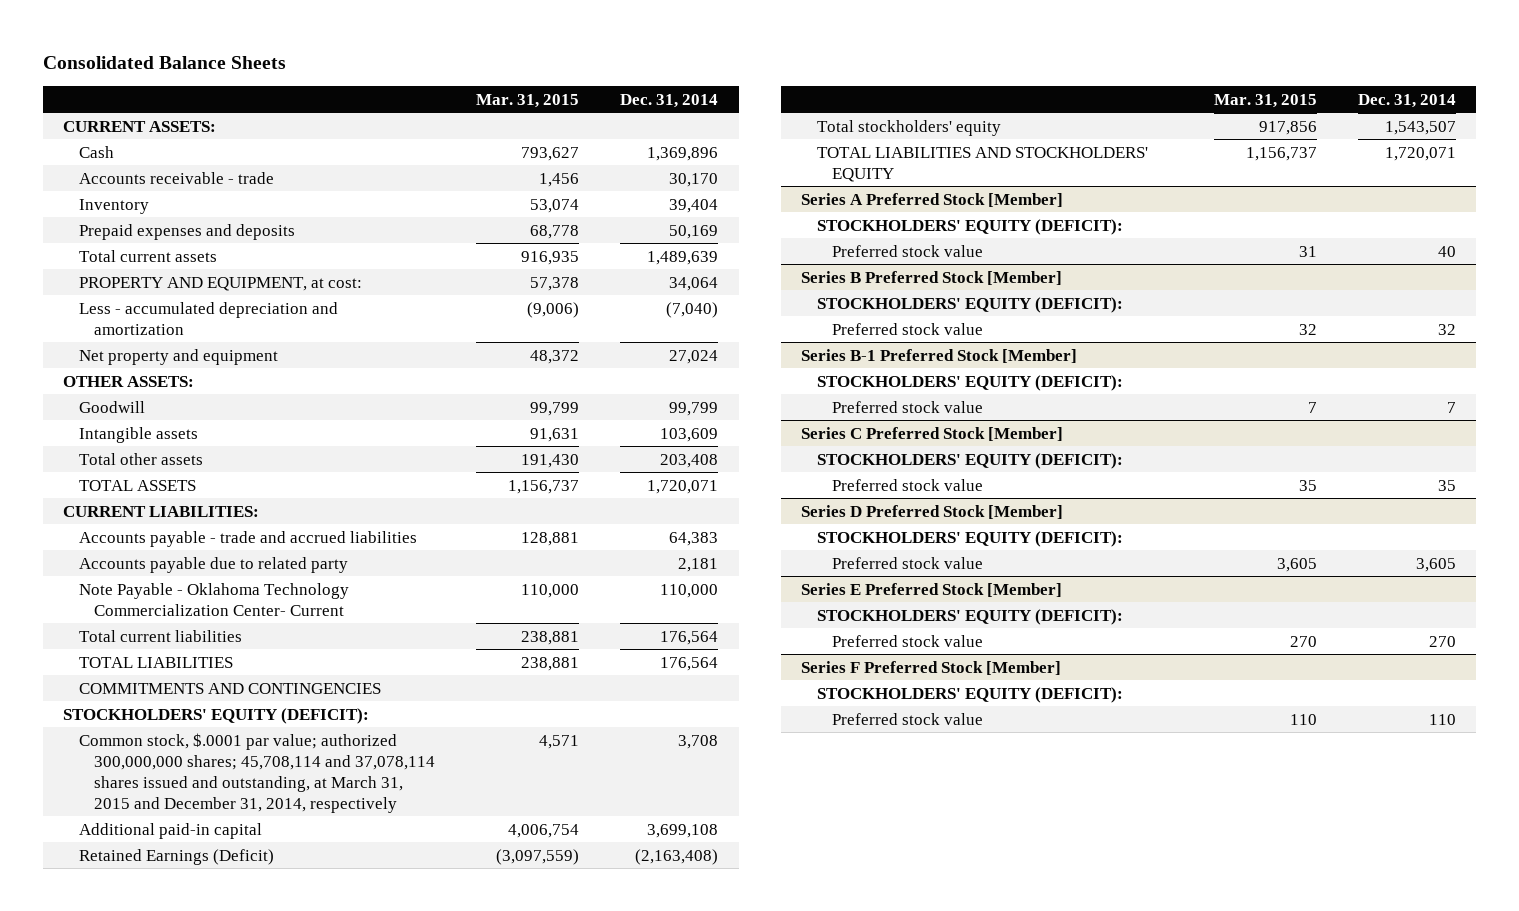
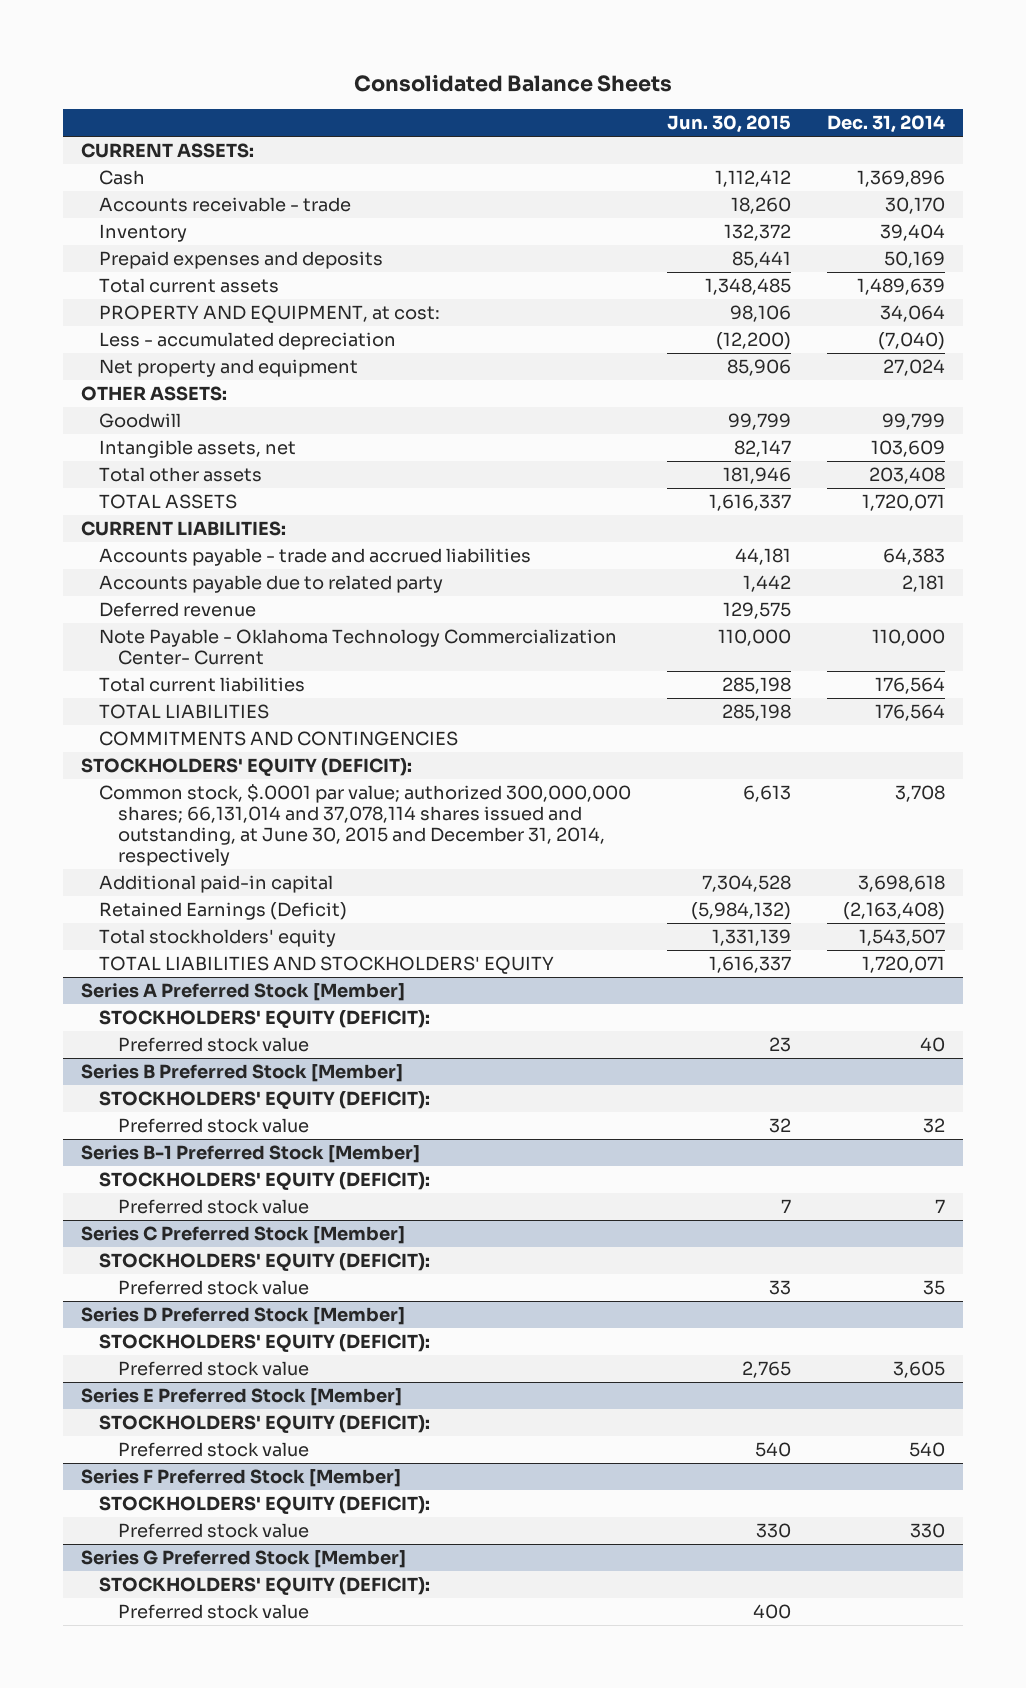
[476,93,580,108] Mar. 31, 2015 -> none
none -> [667,114,792,133] Jun. 30, 2015
[78,301,338,335] Less - accumulated depreciation and amortization -> [99,332,397,351] Less - accumulated depreciation
[78,426,198,443] Intangible assets -> [99,440,297,459] Intangible assets, net
none -> [99,602,257,618] Deferred revenue
[78,732,436,813] Common stock, $.0001 par value; authorized 300,000,000 shares; 45,708,114 and 37,078,114 shares issued and outstanding, at March 31, 2015 and December 31, 2014, respectively -> [99,784,632,867] Common stock, $.0001 par value; authorized 300,000,000 shares; 66,131,014 and 37,078,114 shares issued and outstanding, at June 30, 2015 and December 31, 2014, respectively
[647,823,719,838] 3,699,108 -> [858,875,946,893] 3,698,618
[1428,635,1456,647] 270 -> [909,1442,946,1458] 540
[1428,713,1456,725] 110 -> [910,1523,946,1539] 330
none -> [80,1550,406,1569] Series G Preferred Stock [Member]
none -> [99,1577,431,1596] STOCKHOLDERS' EQUITY (DEFICIT):
none -> [118,1604,310,1620] Preferred stock value

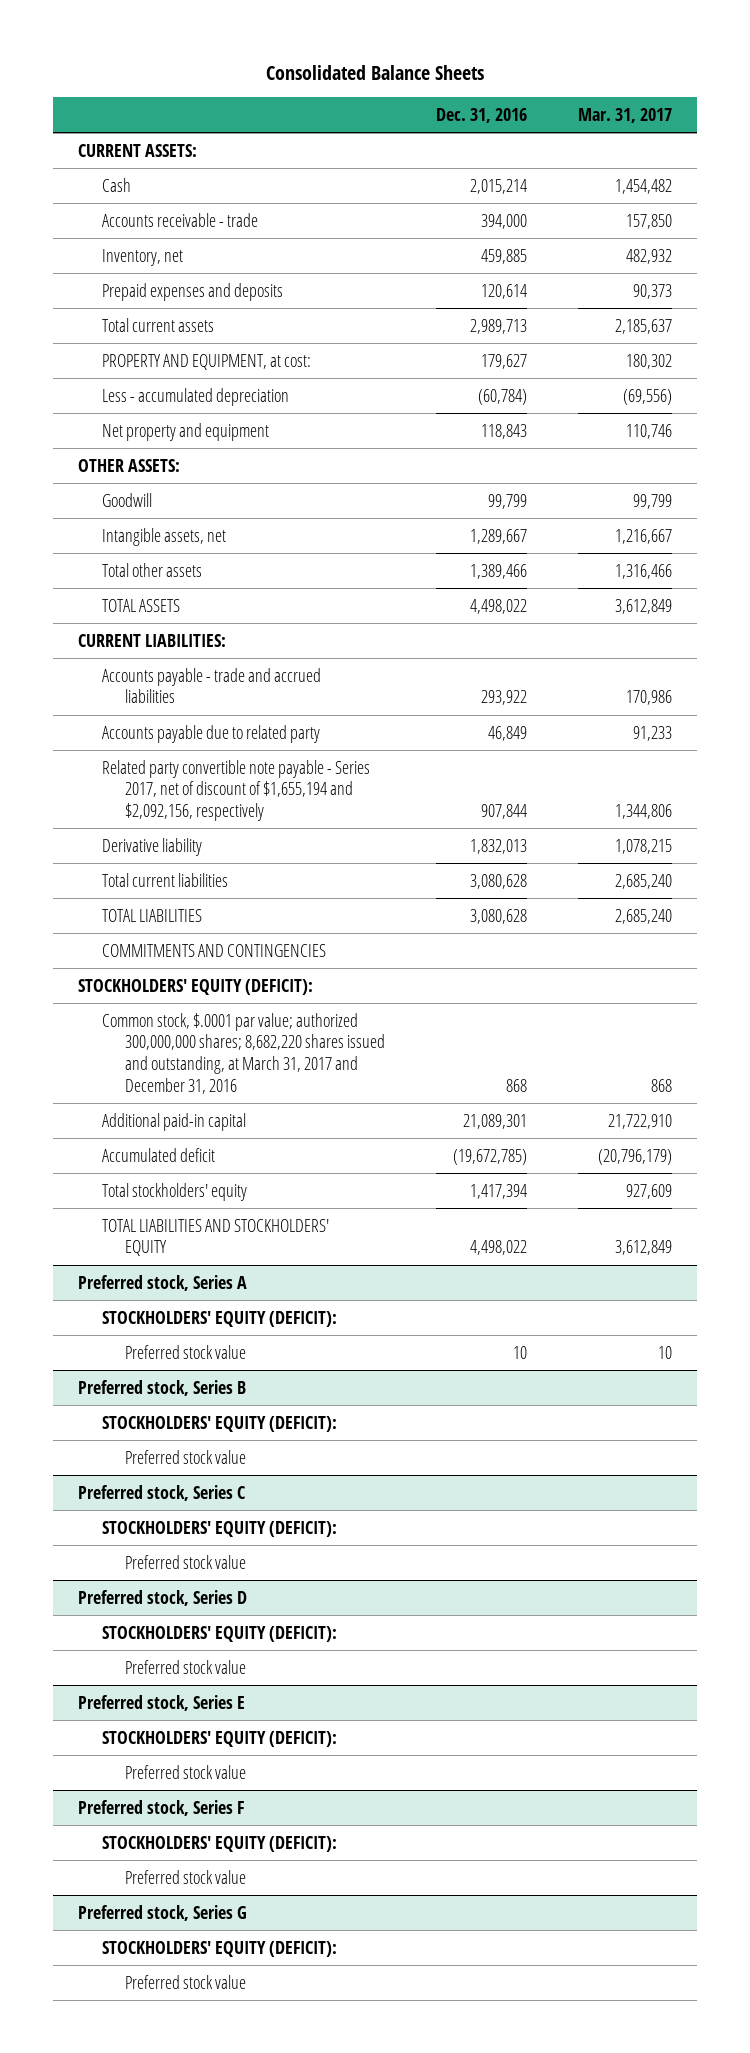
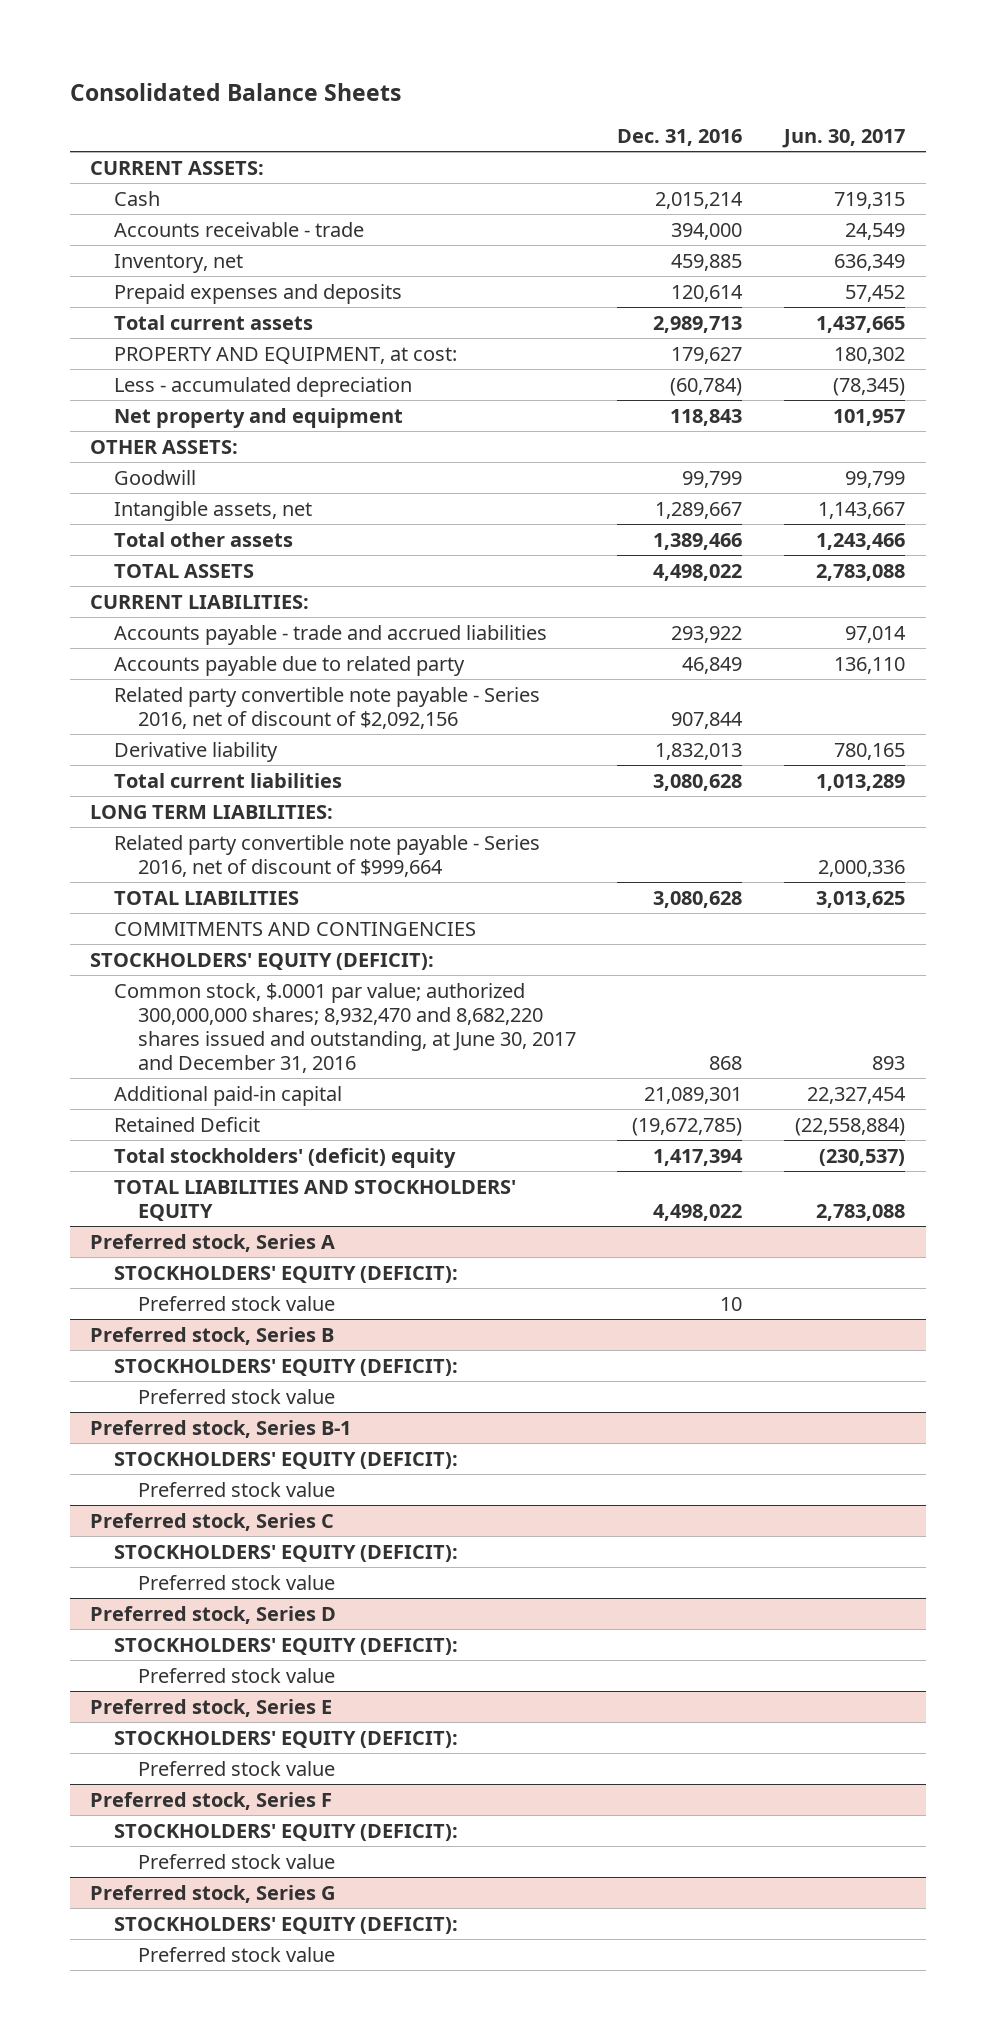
[577,107,672,123] Mar. 31, 2017 -> none
none -> [782,129,906,149] Jun. 30, 2017
[101,759,370,821] Related party convertible note payable - Series 2017, net of discount of $1,655,194 and $2,092,156, respectively -> [114,686,541,729] Related party convertible note payable - Series 2016, net of discount of $2,092,156
none -> [90,804,334,819] LONG TERM LIABILITIES:
none -> [114,834,541,877] Related party convertible note payable - Series 2016, net of discount of $999,664
[101,1012,386,1094] Common stock, $.0001 par value; authorized 300,000,000 shares; 8,682,220 shares issued and outstanding, at March 31, 2017 and December 31, 2016 -> [114,982,576,1074] Common stock, $.0001 par value; authorized 300,000,000 shares; 8,932,470 and 8,682,220 shares issued and outstanding, at June 30, 2017 and December 31, 2016
[101,1147,215,1162] Accumulated deficit -> [114,1116,261,1132] Retained Deficit
[101,1182,247,1201] Total stockholders' equity -> [114,1147,457,1168] Total stockholders' (deficit) equity
none -> [90,1419,352,1438] Preferred stock, Series B-1
none -> [114,1451,459,1469] STOCKHOLDERS' EQUITY (DEFICIT):
none -> [137,1481,335,1497] Preferred stock value

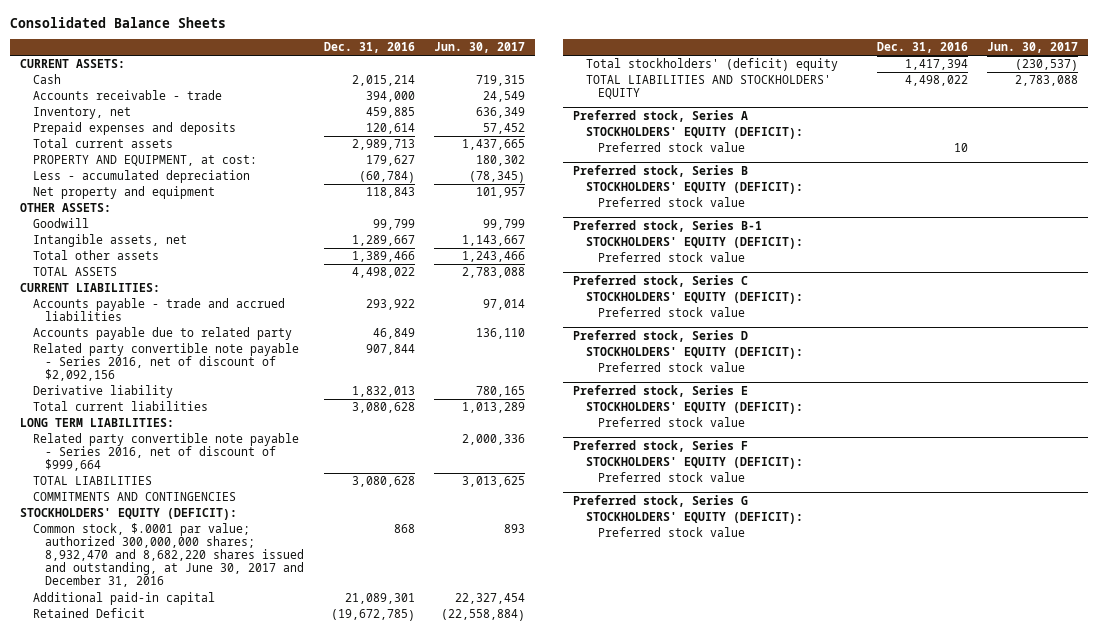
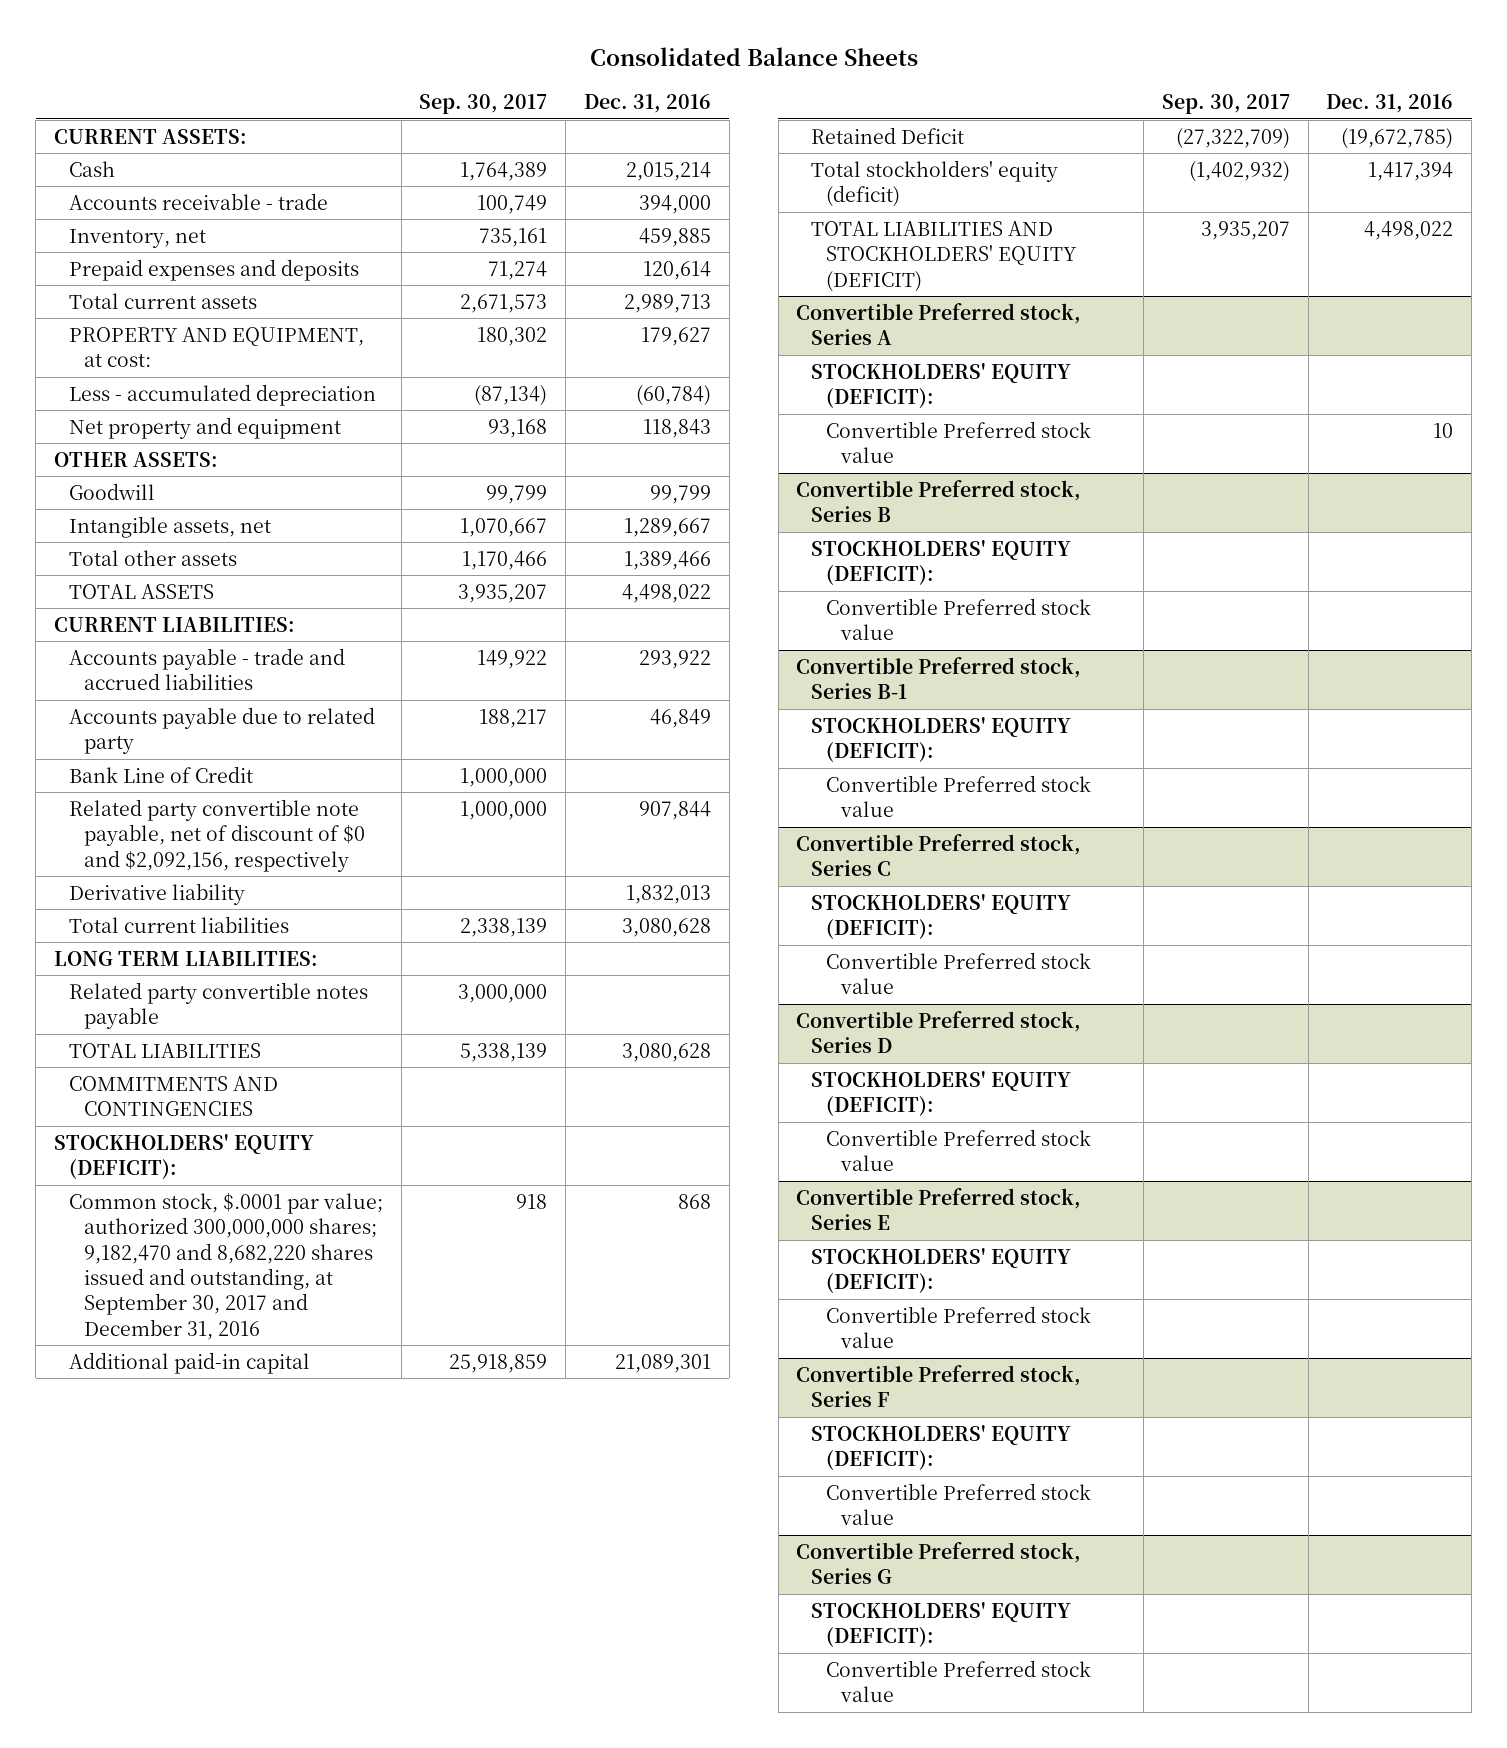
[434,42,526,54] Jun. 30, 2017 -> none
none -> [419,94,548,115] Sep. 30, 2017
none -> [68,765,253,783] Bank Line of Credit
[32,343,299,382] Related party convertible note payable - Series 2016, net of discount of $2,092,156 -> [68,798,365,872] Related party convertible note payable, net of discount of $0 and $2,092,156, respectively
[32,433,299,472] Related party convertible note payable - Series 2016, net of discount of $999,664 -> [68,981,368,1030] Related party convertible notes payable
[32,523,305,588] Common stock, $.0001 par value; authorized 300,000,000 shares; 8,932,470 and 8,682,220 shares issued and outstanding, at June 30, 2017 and December 31, 2016 -> [68,1192,383,1340] Common stock, $.0001 par value; authorized 300,000,000 shares; 9,182,470 and 8,682,220 shares issued and outstanding, at September 30, 2017 and December 31, 2016
[585,58,838,72] Total stockholders' (deficit) equity -> [811,159,1059,208] Total stockholders' equity (deficit)
[585,75,831,100] TOTAL LIABILITIES AND STOCKHOLDERS' EQUITY -> [811,220,1078,292] TOTAL LIABILITIES AND STOCKHOLDERS' EQUITY (DEFICIT)
[572,109,748,122] Preferred stock, Series A -> [796,302,1082,346] Convertible Preferred stock, Series A
[598,142,746,153] Preferred stock value -> [826,420,1092,464] Convertible Preferred stock value
[572,164,748,177] Preferred stock, Series B -> [796,479,1082,523] Convertible Preferred stock, Series B
[598,197,746,208] Preferred stock value -> [826,597,1092,641] Convertible Preferred stock value
[572,219,762,232] Preferred stock, Series B-1 -> [796,656,1082,700] Convertible Preferred stock, Series B-1
[598,252,746,263] Preferred stock value -> [826,774,1092,818] Convertible Preferred stock value
[572,274,748,287] Preferred stock, Series C -> [796,833,1082,877] Convertible Preferred stock, Series C
[598,307,746,318] Preferred stock value -> [826,951,1092,995] Convertible Preferred stock value
[572,329,748,342] Preferred stock, Series D -> [796,1010,1082,1054] Convertible Preferred stock, Series D
[598,362,746,373] Preferred stock value -> [826,1128,1092,1172] Convertible Preferred stock value
[572,384,748,397] Preferred stock, Series E -> [796,1187,1082,1231] Convertible Preferred stock, Series E
[598,417,746,428] Preferred stock value -> [826,1305,1092,1349] Convertible Preferred stock value
[572,439,748,452] Preferred stock, Series F -> [796,1364,1082,1408] Convertible Preferred stock, Series F
[598,472,746,483] Preferred stock value -> [826,1482,1092,1526] Convertible Preferred stock value
[572,494,748,507] Preferred stock, Series G -> [796,1541,1082,1585] Convertible Preferred stock, Series G
[598,527,746,538] Preferred stock value -> [826,1659,1092,1703] Convertible Preferred stock value

